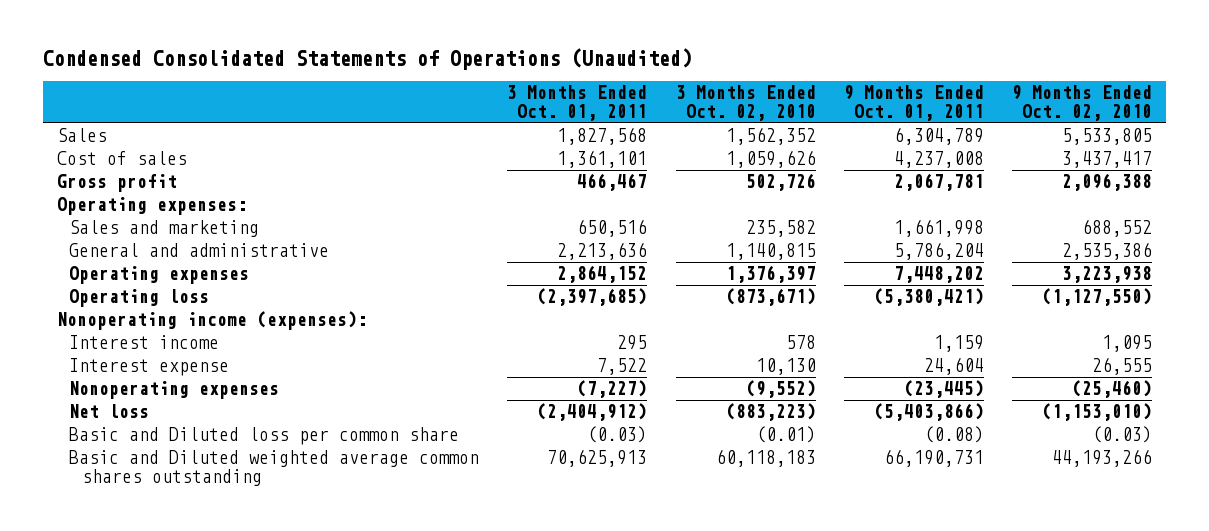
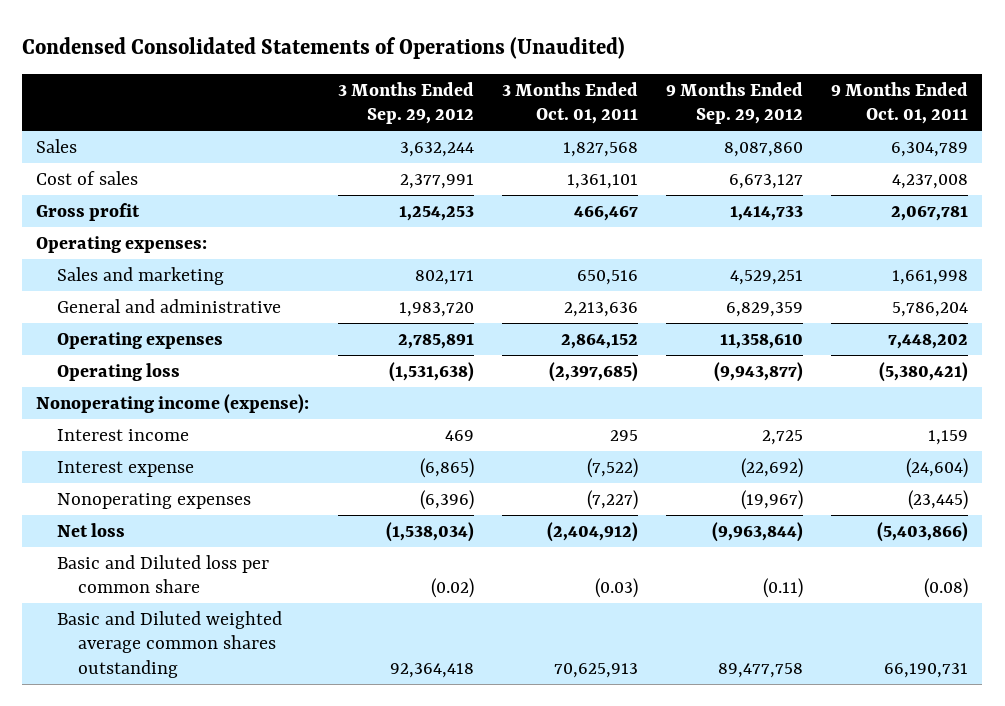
[675,85,816,121] 3 Months Ended Oct. 02, 2010 -> none
[1011,85,1152,121] 9 Months Ended Oct. 02, 2010 -> none
none -> [337,81,474,125] 3 Months Ended Sep. 29, 2012
none -> [666,81,804,125] 9 Months Ended Sep. 29, 2012
[57,311,368,331] Nonoperating income (expenses): -> [36,393,310,414] Nonoperating income (expense):
[597,358,648,376] 7,522 -> [586,457,638,478] (7,522)
[923,357,984,376] 24,604 -> [906,457,969,478] (24,604)

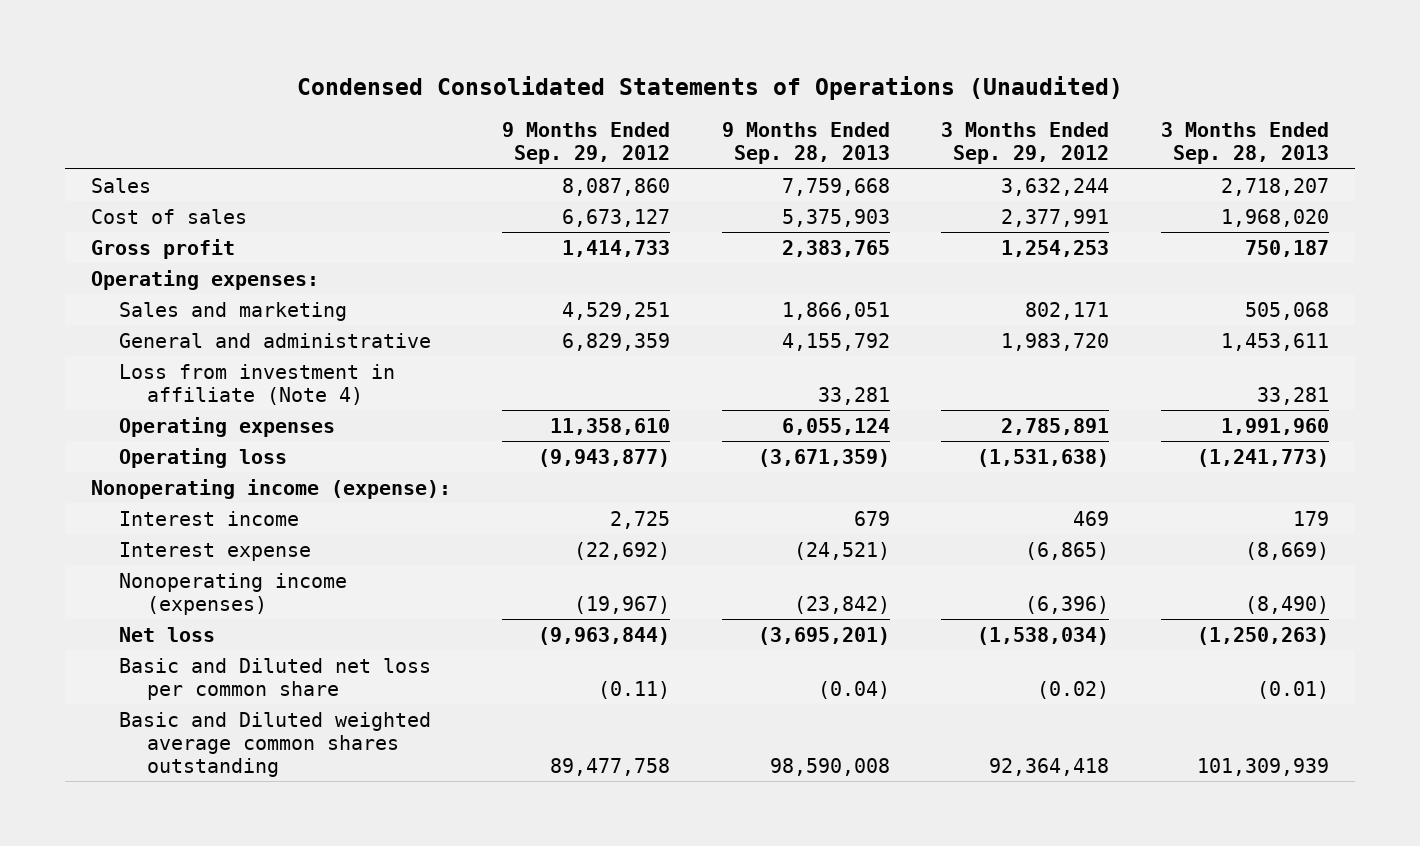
[501,81,638,125] 3 Months Ended Oct. 01, 2011 -> none
[831,81,969,125] 9 Months Ended Oct. 01, 2011 -> none
none -> [721,122,890,165] 9 Months Ended Sep. 28, 2013
none -> [1161,122,1330,165] 3 Months Ended Sep. 28, 2013
none -> [118,363,395,405] Loss from investment in affiliate (Note 4)
[57,492,252,509] Nonoperating expenses -> [118,572,347,615] Nonoperating income (expenses)
[57,554,270,594] Basic and Diluted loss per common share -> [118,657,431,700] Basic and Diluted net loss per common share

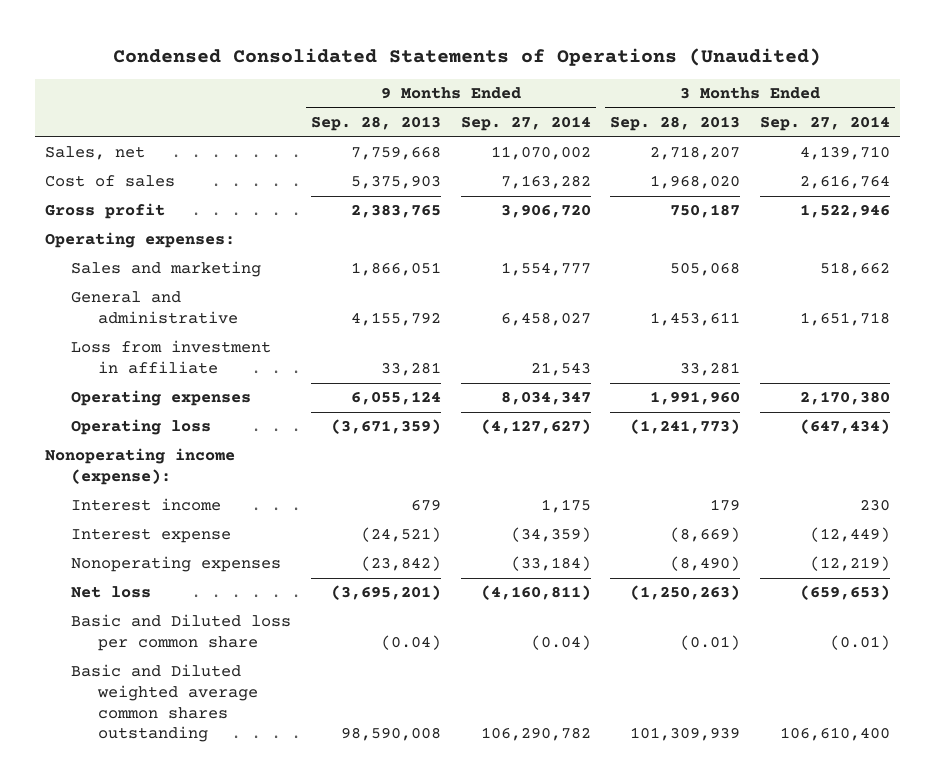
[502,122,671,165] 9 Months Ended Sep. 29, 2012 -> none
[941,122,1110,165] 3 Months Ended Sep. 29, 2012 -> none
none -> [460,116,591,132] Sep. 27, 2014
none -> [760,116,891,132] Sep. 27, 2014
[90,177,151,193] Sales -> [44,146,145,161] Sales, net
[118,363,395,405] Loss from investment in affiliate (Note 4) -> [71,340,272,375] Loss from investment in affiliate
[118,572,347,615] Nonoperating income (expenses) -> [71,556,282,573] Nonoperating expenses
[118,657,431,700] Basic and Diluted net loss per common share -> [71,614,292,652] Basic and Diluted loss per common share

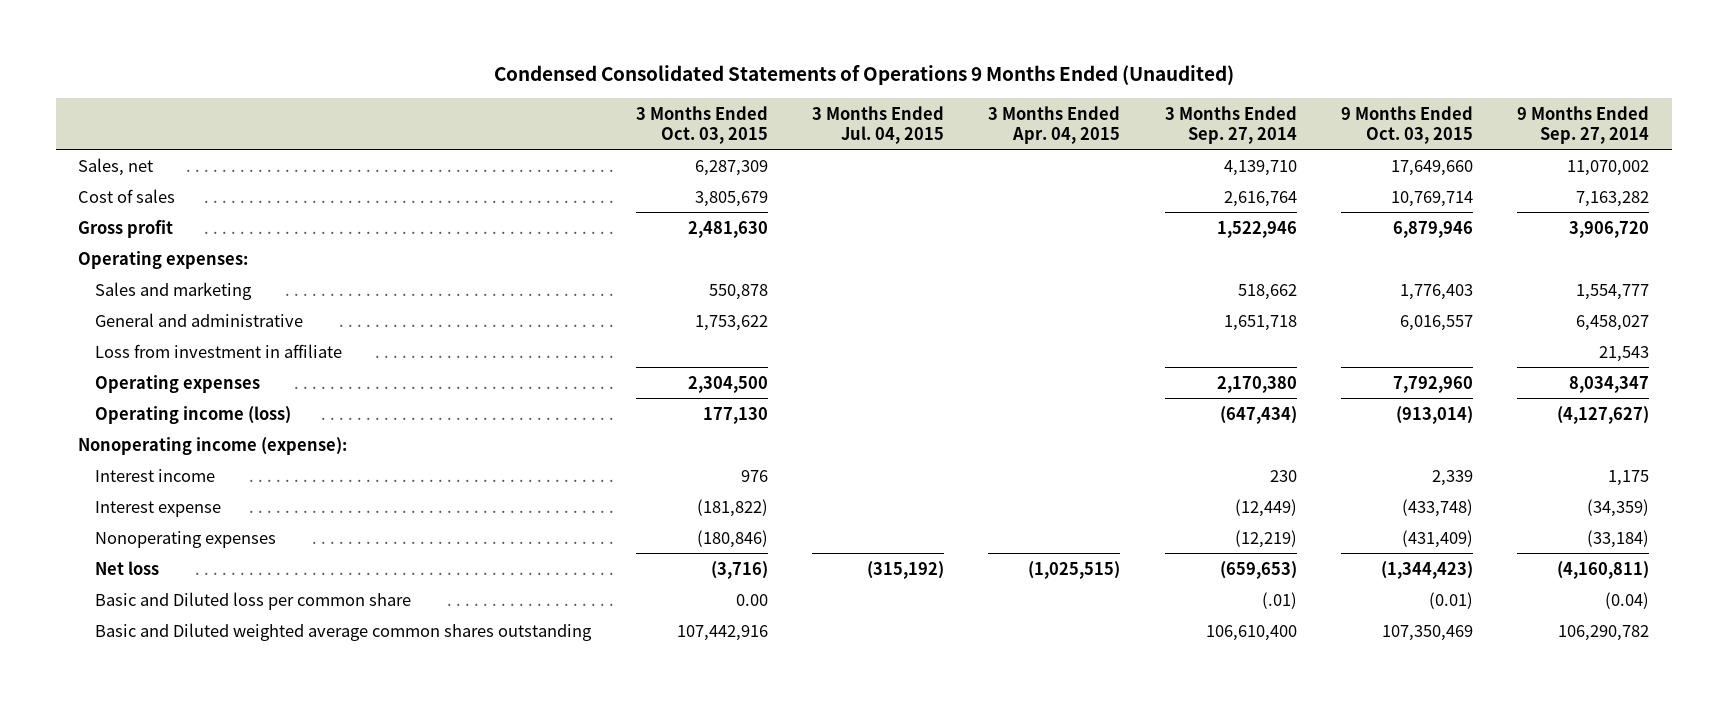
[113,47,822,66] Condensed Consolidated Statements of Operations (Unaudited) -> [493,65,1234,86] Condensed Consolidated Statements of Operations 9 Months Ended (Unaudited)
[310,116,441,132] Sep. 28, 2013 -> none
[610,116,741,132] Sep. 28, 2013 -> none
none -> [635,105,768,144] 3 Months Ended Oct. 03, 2015
none -> [812,105,945,144] 3 Months Ended Jul. 04, 2015
none -> [988,105,1121,144] 3 Months Ended Apr. 04, 2015
none -> [1341,105,1474,144] 9 Months Ended Oct. 03, 2015
[71,419,212,436] Operating loss -> [95,405,292,424] Operating income (loss)
[830,635,891,651] (0.01) -> [1261,591,1297,609] (.01)

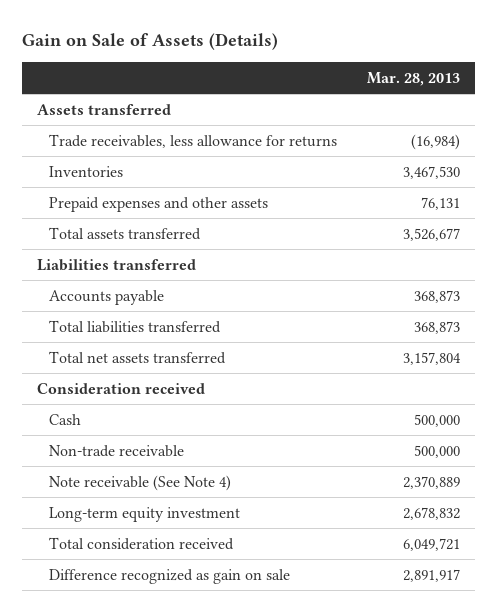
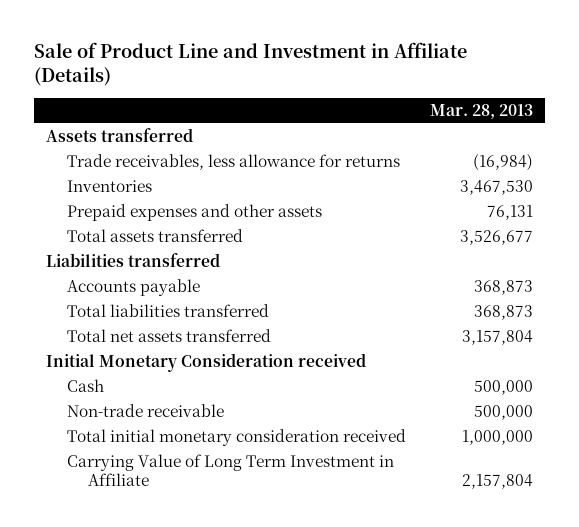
[21,33,278,51] Gain on Sale of Assets (Details) -> [33,42,467,87] Sale of Product Line and Investment in Affiliate (Details)
[36,382,205,394] Consideration received -> [45,353,366,373] Initial Monetary Consideration received
[48,474,231,491] Note receivable (See Note 4) -> none
[48,506,240,522] Long-term equity investment -> none
[48,568,290,584] Difference recognized as gain on sale -> none
[48,536,234,550] Total consideration received -> [67,429,407,447] Total initial monetary consideration received
[402,537,460,551] 6,049,721 -> [462,430,534,446] 1,000,000
none -> [67,454,395,487] Carrying Value of Long Term Investment in Affiliate

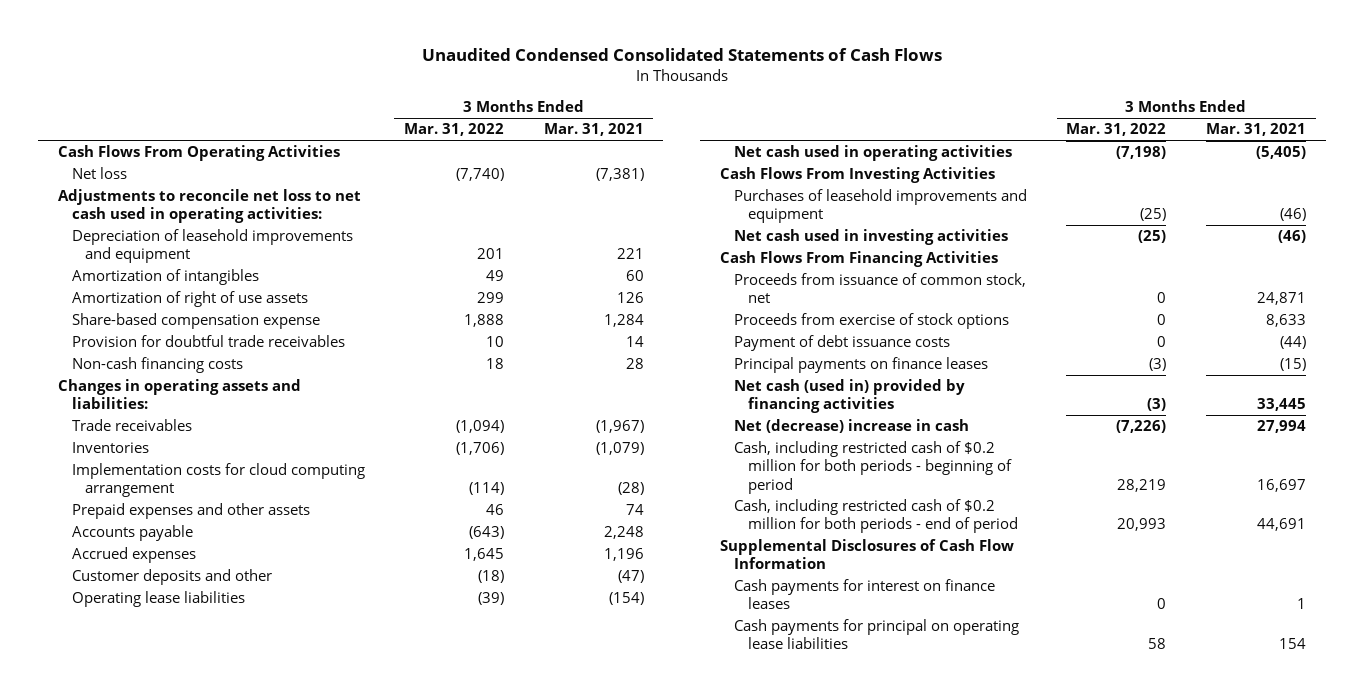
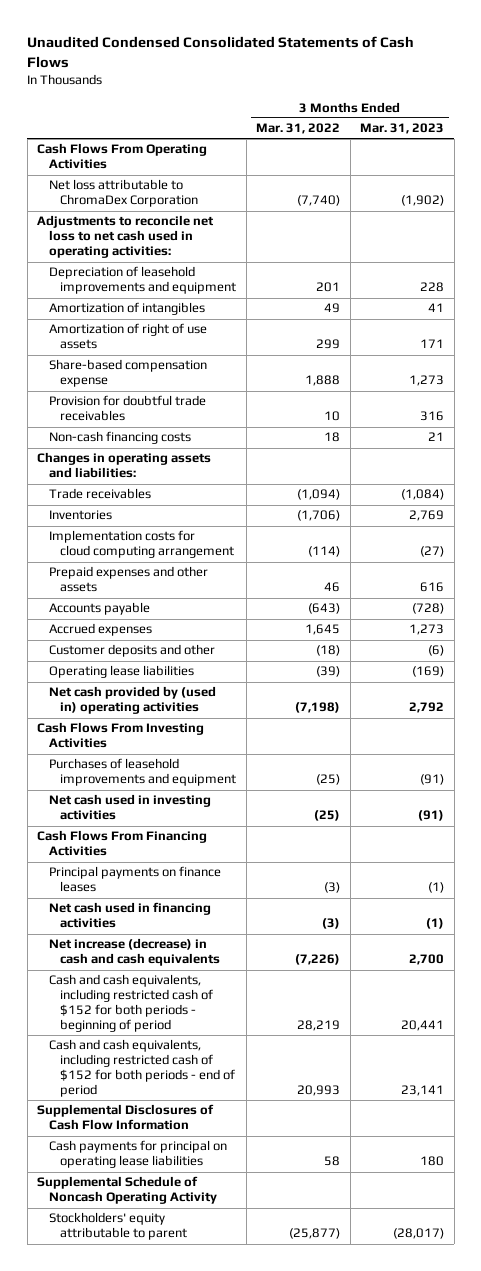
[543,123,644,137] Mar. 31, 2021 -> none
none -> [360,123,445,135] Mar. 31, 2023
[71,167,127,180] Net loss -> [48,179,199,208] Net loss attributable to ChromaDex Corporation
[733,145,1012,162] Net cash used in operating activities -> [48,686,216,715] Net cash provided by (used in) operating activities
[733,273,1026,304] Proceeds from issuance of common stock, net -> none
[733,313,1009,330] Proceeds from exercise of stock options -> none
[733,335,950,352] Payment of debt issuance costs -> none
[733,379,965,414] Net cash (used in) provided by financing activities -> [48,902,211,929] Net cash used in financing activities
[733,419,969,434] Net (decrease) increase in cash -> [48,938,221,967] Net increase (decrease) in cash and cash equivalents
[733,441,1012,494] Cash, including restricted cash of $0.2 million for both periods - beginning of period -> [48,974,214,1033] Cash and cash equivalents, including restricted cash of $152 for both periods - beginning of period
[733,499,1018,534] Cash, including restricted cash of $0.2 million for both periods - end of period -> [48,1039,236,1098] Cash and cash equivalents, including restricted cash of $152 for both periods - end of period
[733,579,995,610] Cash payments for interest on finance leases -> none
none -> [37,1176,217,1205] Supplemental Schedule of Noncash Operating Activity
none -> [48,1212,188,1241] Stockholders' equity attributable to parent

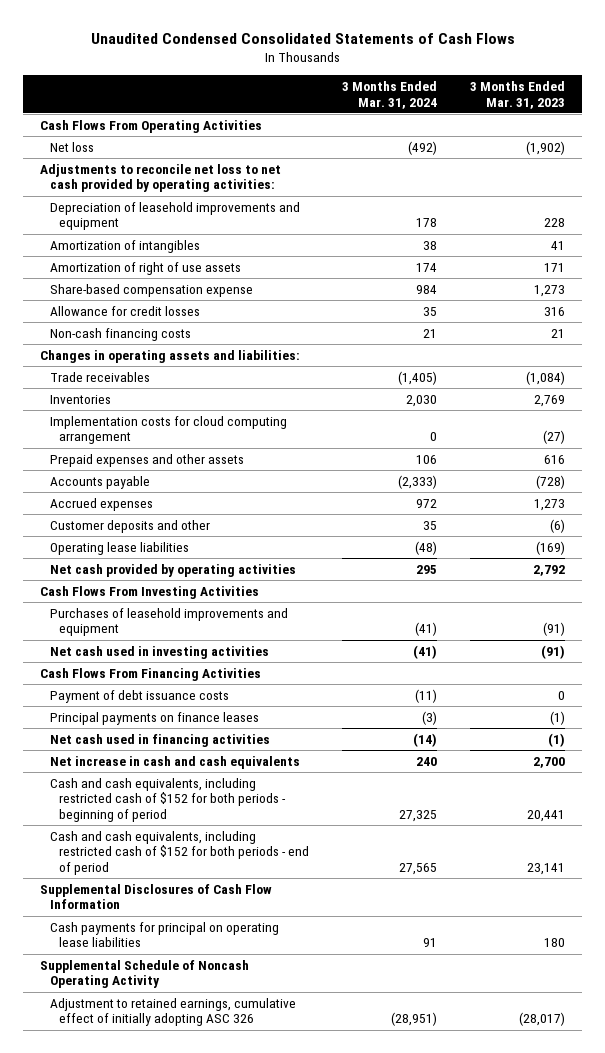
[256,123,341,135] Mar. 31, 2022 -> none
none -> [342,80,438,109] 3 Months Ended Mar. 31, 2024
[48,179,199,208] Net loss attributable to ChromaDex Corporation -> [49,141,94,152] Net loss
[37,215,215,259] Adjustments to reconcile net loss to net cash used in operating activities: -> [39,163,281,193] Adjustments to reconcile net loss to net cash provided by operating activities:
[48,395,206,422] Provision for doubtful trade receivables -> [49,305,200,316] Allowance for credit losses
[48,686,216,715] Net cash provided by (used in) operating activities -> [49,563,296,577] Net cash provided by operating activities
none -> [49,689,229,703] Payment of debt issuance costs
[48,938,221,967] Net increase (decrease) in cash and cash equivalents -> [49,755,300,769] Net increase in cash and cash equivalents
[48,1212,188,1241] Stockholders' equity attributable to parent -> [49,997,296,1027] Adjustment to retained earnings, cumulative effect of initially adopting ASC 326

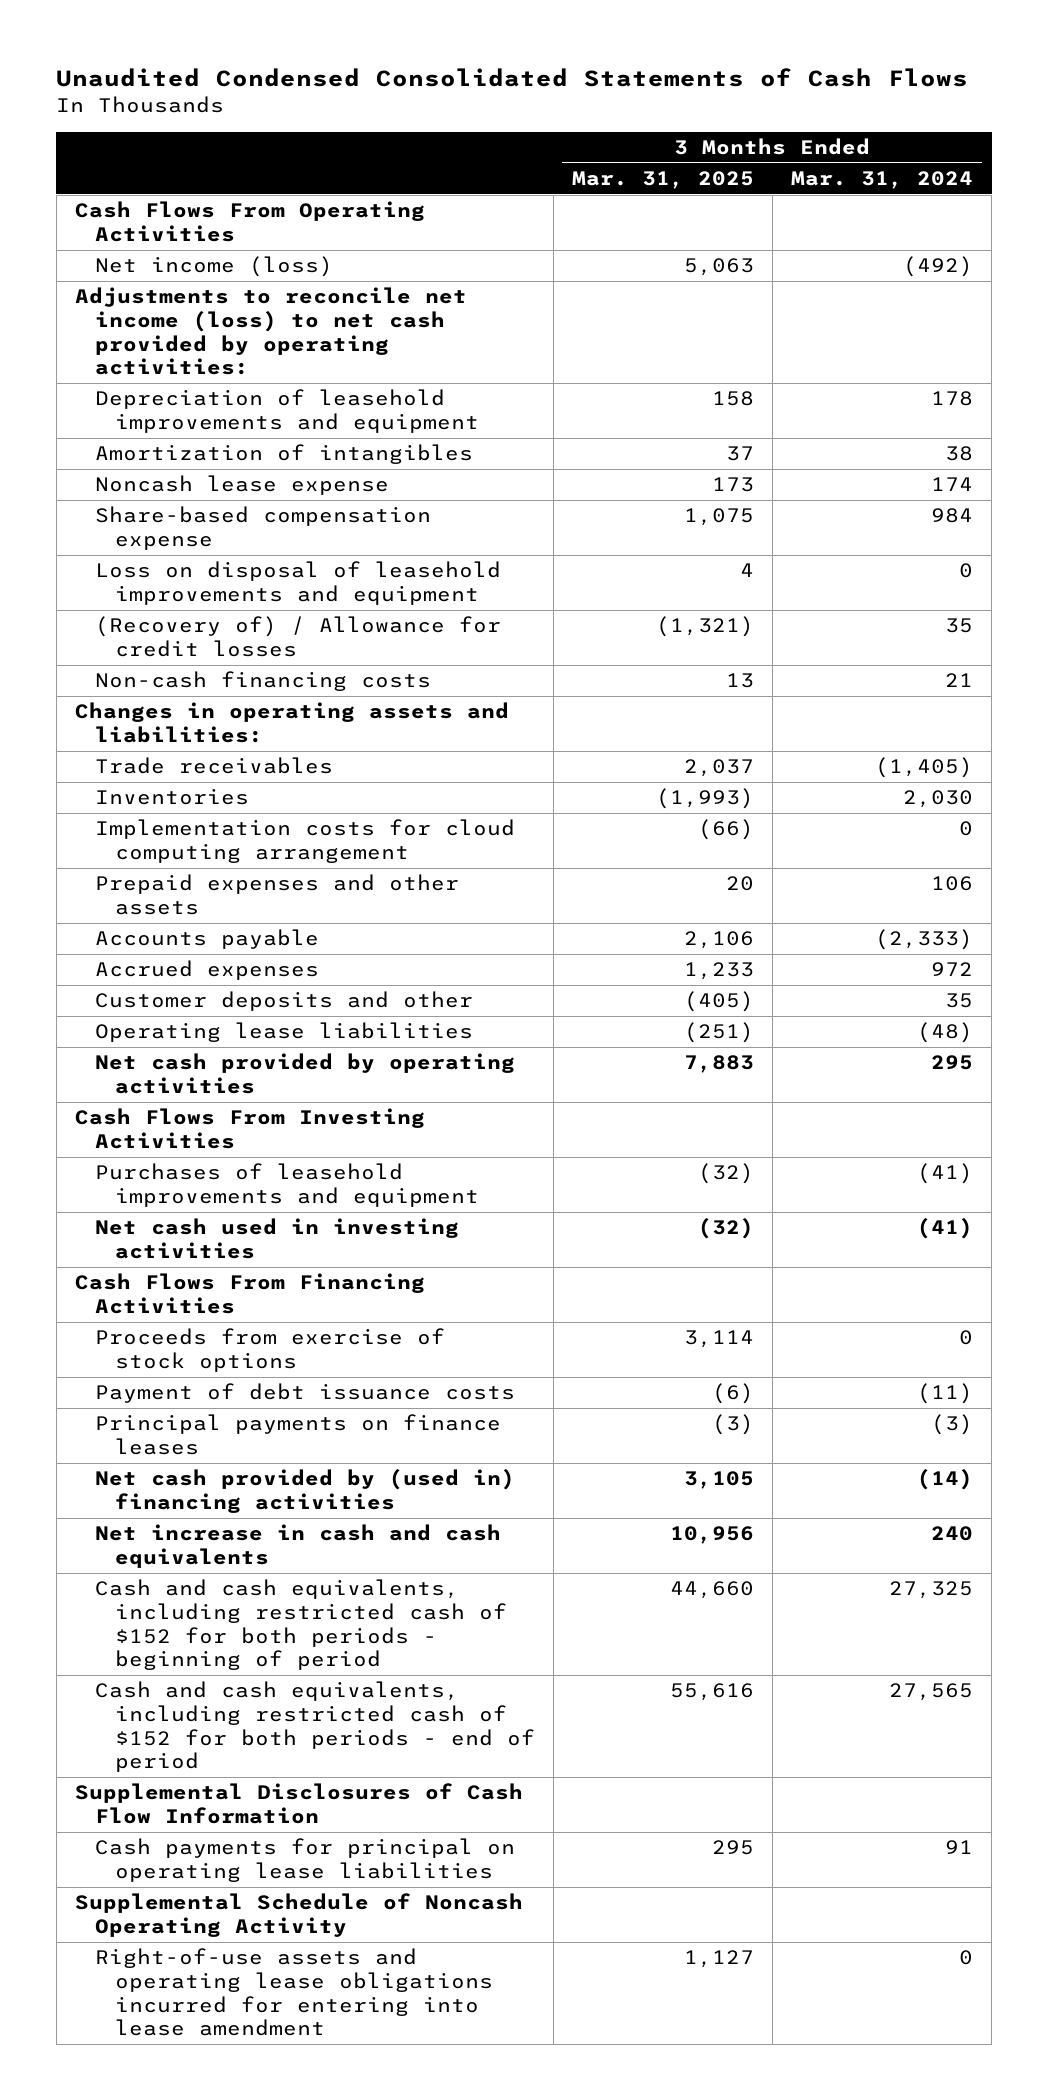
[470,80,566,109] 3 Months Ended Mar. 31, 2023 -> none
none -> [571,171,754,190] Mar. 31, 2025
[49,141,94,152] Net loss -> [94,256,333,278] Net income (loss)
[39,163,281,193] Adjustments to reconcile net loss to net cash provided by operating activities: -> [74,287,467,376] Adjustments to reconcile net income (loss) to net cash provided by operating activities:
[49,261,241,275] Amortization of right of use assets -> [94,475,389,496] Noncash lease expense
none -> [94,561,501,606] Loss on disposal of leasehold improvements and equipment
[49,305,200,316] Allowance for credit losses -> [94,616,501,658] (Recovery of) / Allowance for credit losses
none -> [94,1328,445,1373] Proceeds from exercise of stock options
[49,733,270,747] Net cash used in financing activities -> [94,1469,515,1514] Net cash provided by (used in) financing activities
[49,997,296,1027] Adjustment to retained earnings, cumulative effect of initially adopting ASC 326 -> none
none -> [94,1948,493,2037] Right-of-use assets and operating lease obligations incurred for entering into lease amendment

